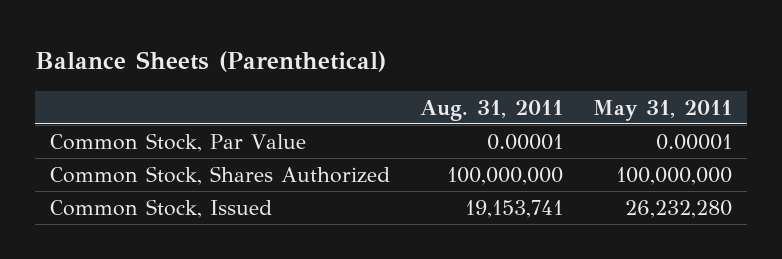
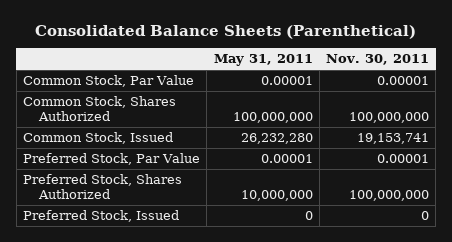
[35,51,387,73] Balance Sheets (Parenthetical) -> [35,24,417,39] Consolidated Balance Sheets (Parenthetical)
[420,99,564,121] Aug. 31, 2011 -> none
none -> [325,54,429,66] Nov. 30, 2011
none -> [23,152,201,165] Preferred Stock, Par Value
none -> [23,173,183,199] Preferred Stock, Shares Authorized
none -> [23,209,180,222] Preferred Stock, Issued

